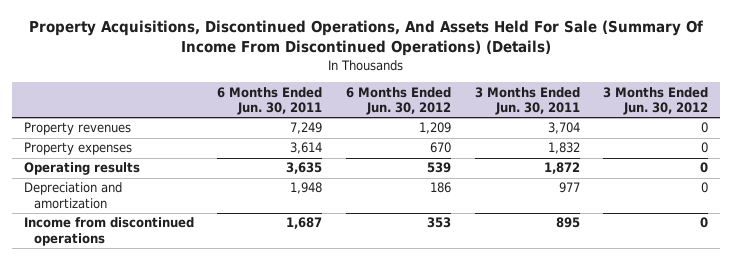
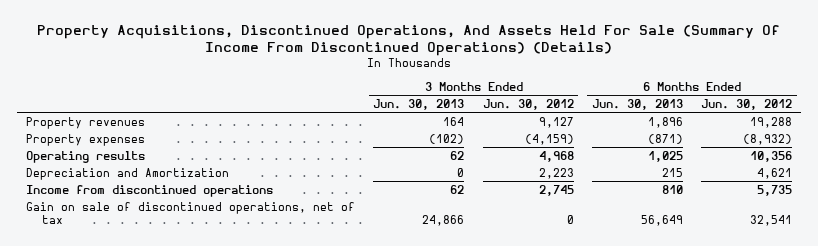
[217,86,323,116] 6 Months Ended Jun. 30, 2011 -> none
[474,86,580,116] 3 Months Ended Jun. 30, 2011 -> none
none -> [373,99,465,111] Jun. 30, 2013
none -> [591,99,683,111] Jun. 30, 2013
[419,122,452,135] 1,209 -> [749,116,792,128] 19,288
[701,122,709,134] 0 -> [538,116,574,128] 9,127
[430,142,452,154] 670 -> [742,133,792,145] (8,932)
[701,142,709,154] 0 -> [524,133,574,145] (4,159)
[427,162,452,174] 539 -> [749,150,792,162] 10,356
[700,162,709,174] 0 -> [538,150,574,162] 4,968
[23,182,122,209] Depreciation and amortization -> [26,167,230,180] Depreciation and Amortization
[430,182,452,194] 186 -> [756,167,792,179] 4,621
[701,182,709,194] 0 -> [538,167,574,179] 2,223
[427,217,452,229] 353 -> [756,184,792,196] 5,735
[700,217,709,229] 0 -> [538,184,574,196] 2,745
none -> [26,201,356,225] Gain on sale of discontinued operations, net of tax

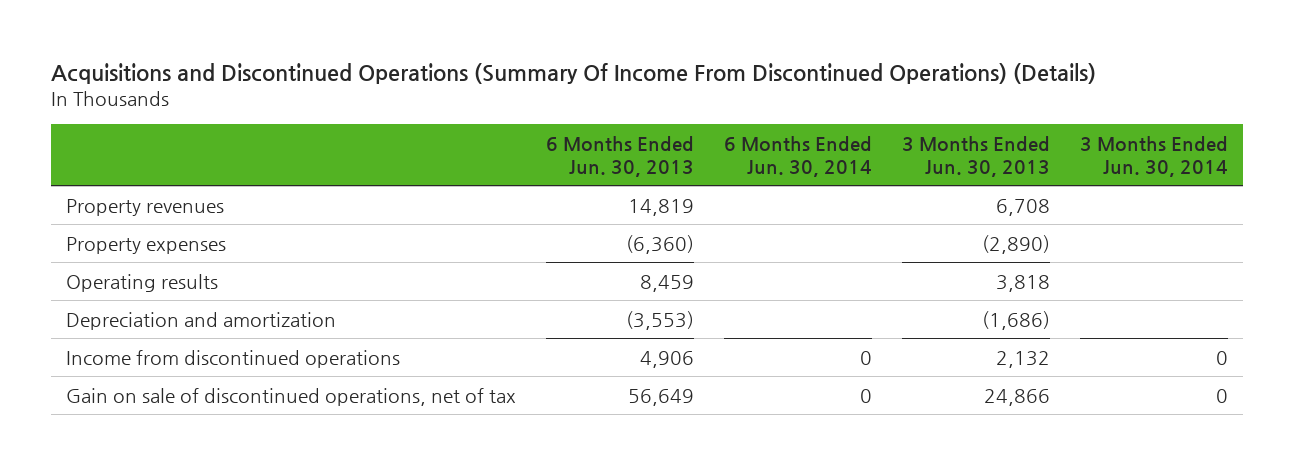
[37,24,781,57] Property Acquisitions, Discontinued Operations, And Assets Held For Sale (Summary Of Income From Discontinued Operations) (Details) -> [50,62,1096,84] Acquisitions and Discontinued Operations (Summary Of Income From Discontinued Operations) (Details)
[482,99,574,111] Jun. 30, 2012 -> none
[700,99,792,111] Jun. 30, 2012 -> none
none -> [723,135,872,178] 6 Months Ended Jun. 30, 2014
none -> [1079,135,1228,178] 3 Months Ended Jun. 30, 2014
[443,116,465,126] 164 -> [995,198,1050,216] 6,708
[647,116,683,128] 1,896 -> [627,198,694,216] 14,819
[429,133,465,144] (102) -> [981,234,1050,254] (2,890)
[647,133,683,144] (871) -> [625,234,694,254] (6,360)
[450,150,465,160] 62 -> [995,274,1050,292] 3,818
[647,150,683,162] 1,025 -> [639,274,694,292] 8,459
[26,167,230,180] Depreciation and Amortization -> [65,311,336,330] Depreciation and amortization
[457,167,465,177] 0 -> [981,310,1050,330] (1,686)
[661,167,683,177] 215 -> [625,310,694,330] (3,553)
[450,184,465,194] 62 -> [995,350,1050,368] 2,132
[661,184,683,194] 810 -> [639,350,694,368] 4,906

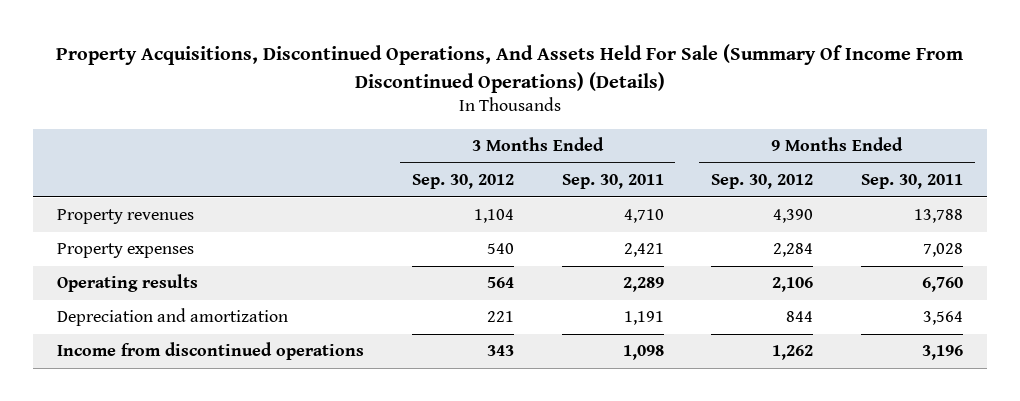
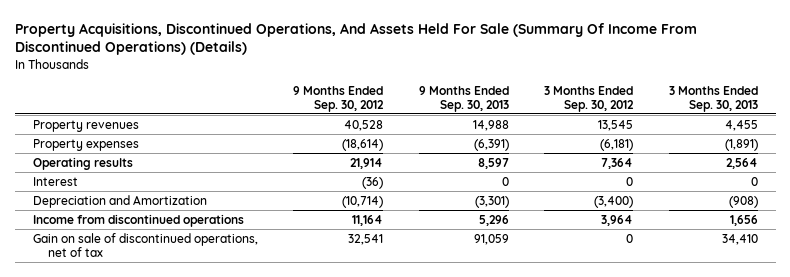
[561,174,664,190] Sep. 30, 2011 -> none
[861,174,964,190] Sep. 30, 2011 -> none
none -> [418,85,509,112] 9 Months Ended Sep. 30, 2013
none -> [668,85,758,112] 3 Months Ended Sep. 30, 2013
[473,209,514,224] 1,104 -> [598,119,634,131] 13,545
[773,209,814,224] 4,390 -> [344,119,384,131] 40,528
[486,243,514,255] 540 -> [600,138,634,151] (6,181)
[773,243,814,258] 2,284 -> [342,138,384,151] (18,614)
[486,277,514,289] 564 -> [601,157,634,169] 7,364
[772,277,814,293] 2,106 -> [350,157,384,169] 21,914
none -> [32,176,78,186] Interest
[56,308,288,327] Depreciation and amortization -> [32,194,207,208] Depreciation and Amortization
[486,311,514,323] 221 -> [594,195,634,208] (3,400)
[786,311,814,323] 844 -> [342,195,384,208] (10,714)
[486,345,514,357] 343 -> [601,214,634,226] 3,964
[772,345,814,361] 1,262 -> [352,214,384,226] 11,164
none -> [32,232,258,257] Gain on sale of discontinued operations, net of tax

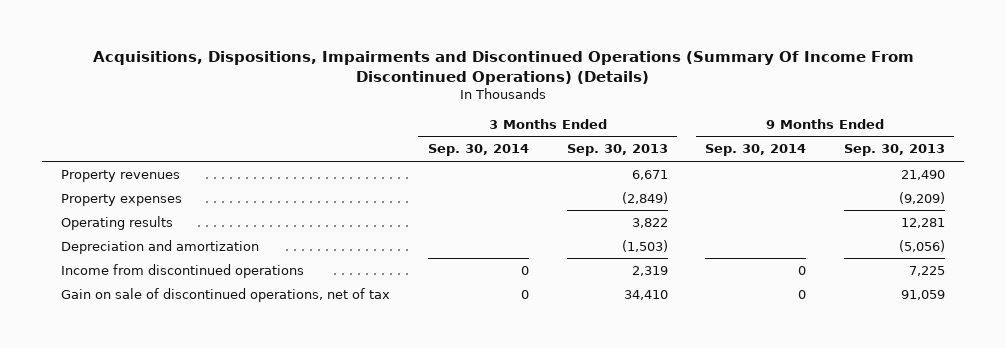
[14,22,697,56] Property Acquisitions, Discontinued Operations, And Assets Held For Sale (Summary Of Income From Discontinued Operations) (Details) -> [93,51,915,86] Acquisitions, Dispositions, Impairments and Discontinued Operations (Summary Of Income From Discontinued Operations) (Details)
[293,85,385,112] 9 Months Ended Sep. 30, 2012 -> none
[544,85,635,112] 3 Months Ended Sep. 30, 2012 -> none
none -> [427,144,529,157] Sep. 30, 2014
none -> [705,144,807,157] Sep. 30, 2014
[32,176,78,186] Interest -> none
[472,119,509,131] 14,988 -> [900,169,945,180] 21,490
[724,119,758,131] 4,455 -> [631,169,668,180] 6,671
[473,138,509,151] (6,391) -> [898,191,945,204] (9,209)
[724,138,758,151] (1,891) -> [621,191,668,204] (2,849)
[477,157,509,169] 8,597 -> [900,217,945,228] 12,281
[725,157,758,169] 2,564 -> [631,217,668,228] 3,822
[32,194,207,208] Depreciation and Amortization -> [61,239,260,254] Depreciation and amortization
[474,195,509,208] (3,301) -> [898,239,945,252] (5,056)
[728,195,758,208] (908) -> [621,239,668,252] (1,503)
[478,214,509,226] 5,296 -> [908,265,945,276] 7,225
[729,214,758,226] 1,656 -> [631,265,668,276] 2,319

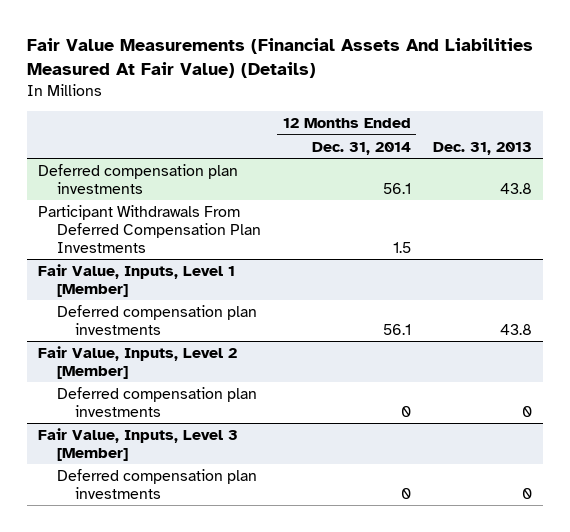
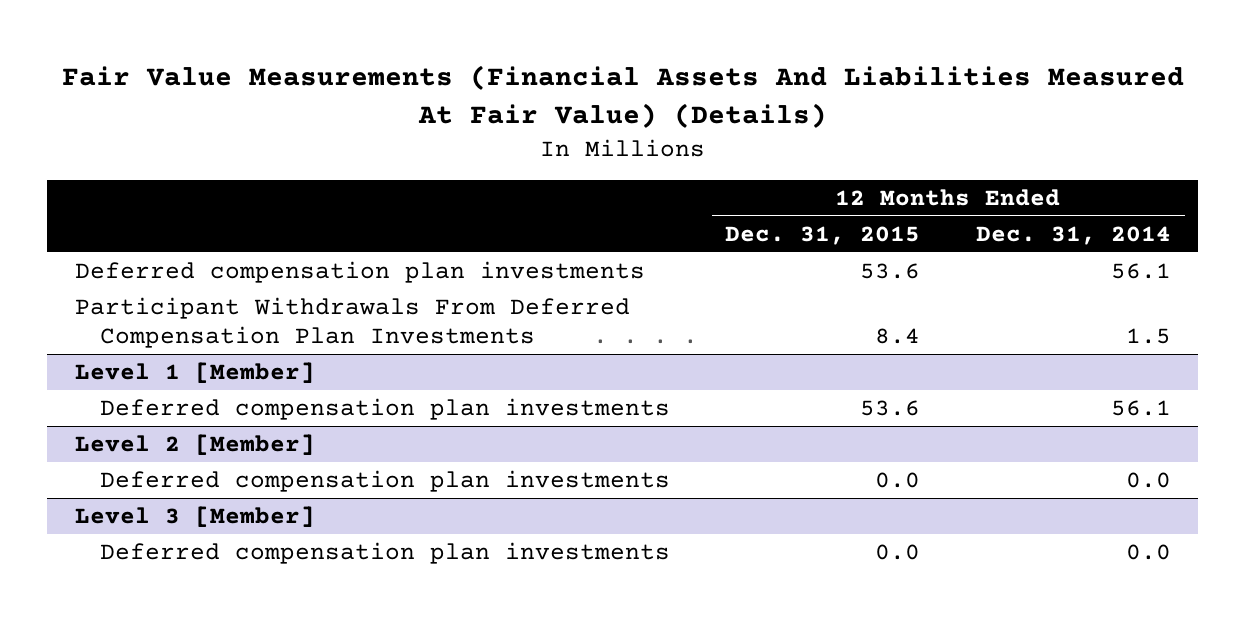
[432,141,532,155] Dec. 31, 2013 -> none
none -> [725,225,921,245] Dec. 31, 2015
[38,263,236,297] Fair Value, Inputs, Level 1 [Member] -> [75,361,316,383] Level 1 [Member]
[38,345,238,379] Fair Value, Inputs, Level 2 [Member] -> [75,433,316,455] Level 2 [Member]
[400,405,411,417] 0 -> [1125,471,1171,488] 0.0
[38,427,239,461] Fair Value, Inputs, Level 3 [Member] -> [75,505,316,527] Level 3 [Member]
[400,487,411,499] 0 -> [1125,543,1171,560] 0.0

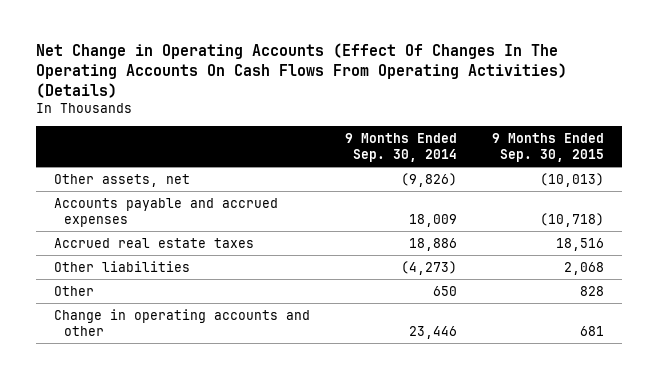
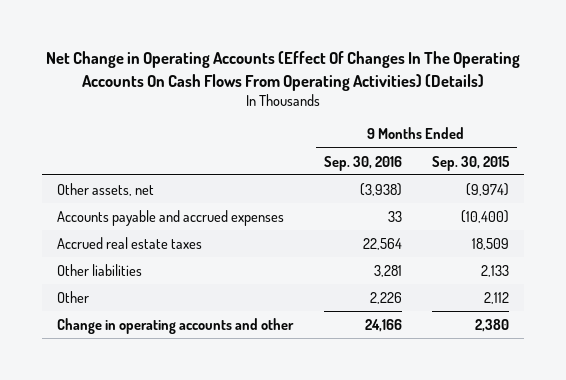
[344,132,457,162] 9 Months Ended Sep. 30, 2014 -> none
none -> [323,155,402,171] Sep. 30, 2016
[540,172,605,187] (10,013) -> [466,182,510,196] (9,974)
[540,212,605,227] (10,718) -> [461,209,510,223] (10,400)
[556,237,605,251] 18,516 -> [472,237,510,250] 18,509
[564,261,605,275] 2,068 -> [481,264,510,277] 2,133
[580,285,605,296] 828 -> [484,291,510,304] 2,112
[580,325,605,336] 681 -> [475,318,510,332] 2,380

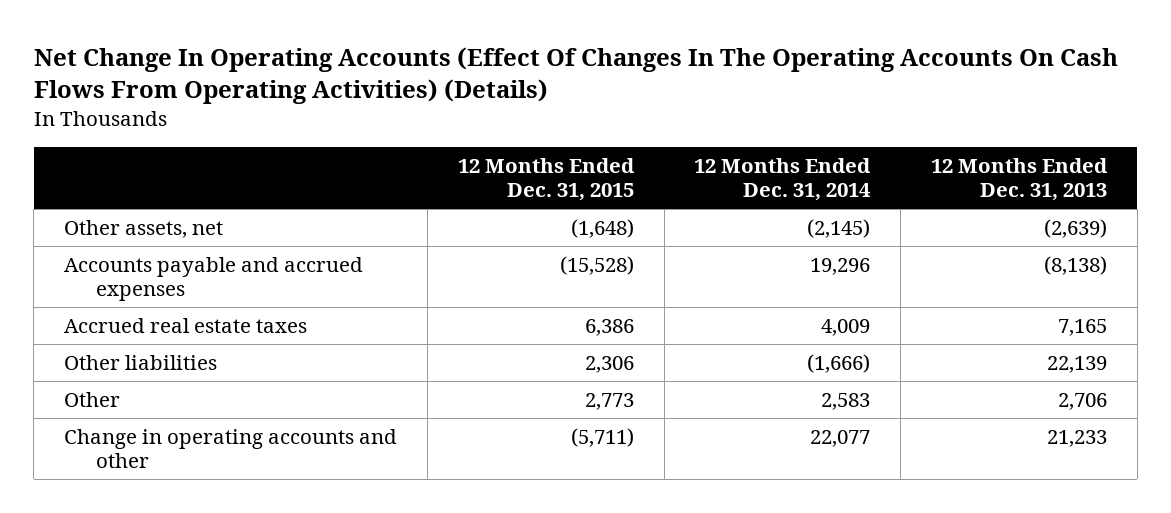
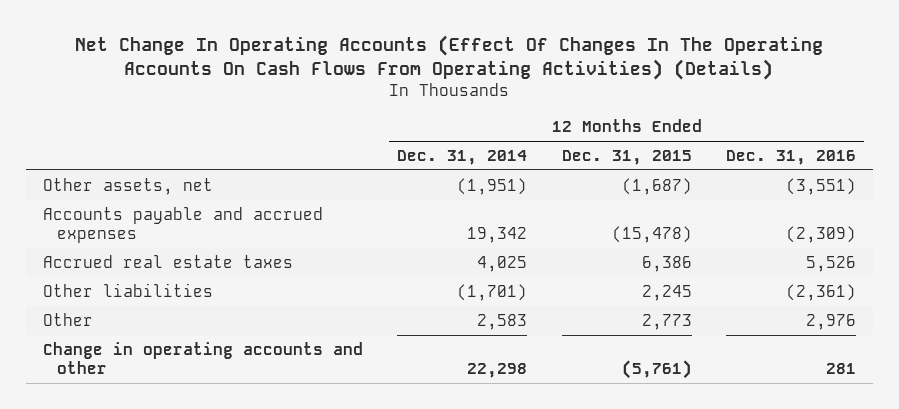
[931,157,1109,201] 12 Months Ended Dec. 31, 2013 -> none
none -> [725,149,856,165] Dec. 31, 2016
[570,219,634,239] (1,648) -> [621,177,692,195] (1,687)
[807,219,871,239] (2,145) -> [457,177,528,195] (1,951)
[559,256,634,276] (15,528) -> [611,225,692,243] (15,478)
[810,258,871,276] 19,296 -> [467,226,528,243] 19,342
[821,319,871,337] 4,009 -> [477,255,528,272] 4,025
[584,356,634,374] 2,306 -> [641,284,692,301] 2,245
[807,354,871,374] (1,666) -> [457,283,528,301] (1,701)
[570,428,634,448] (5,711) -> [621,359,692,379] (5,761)
[810,430,871,448] 22,077 -> [467,362,528,378] 22,298

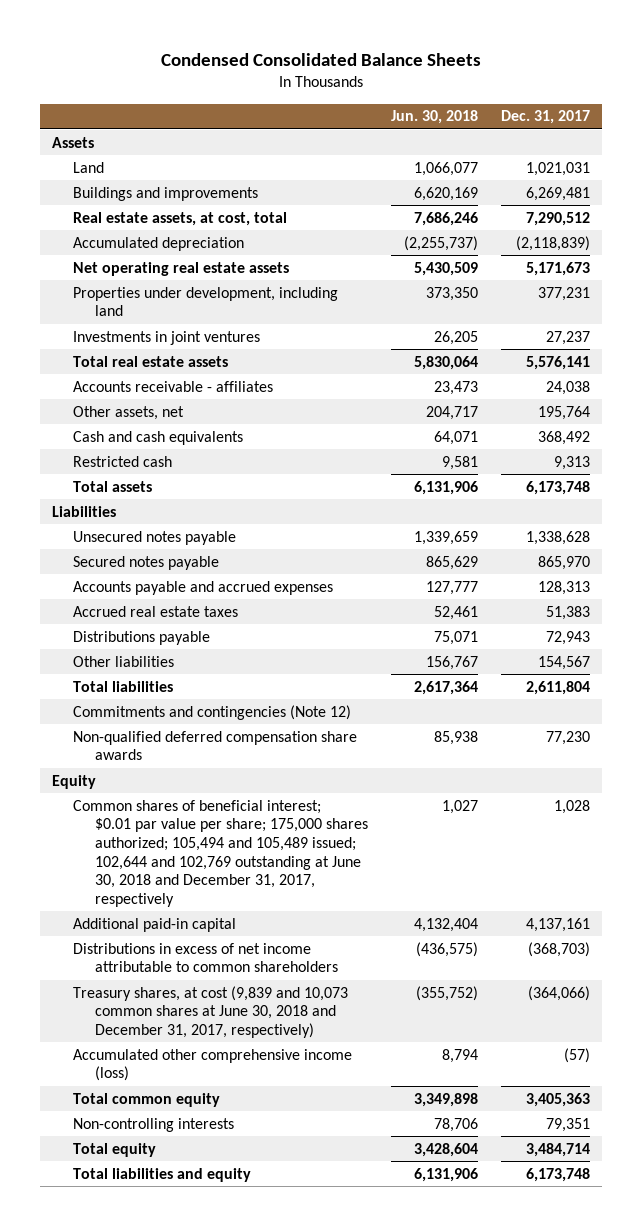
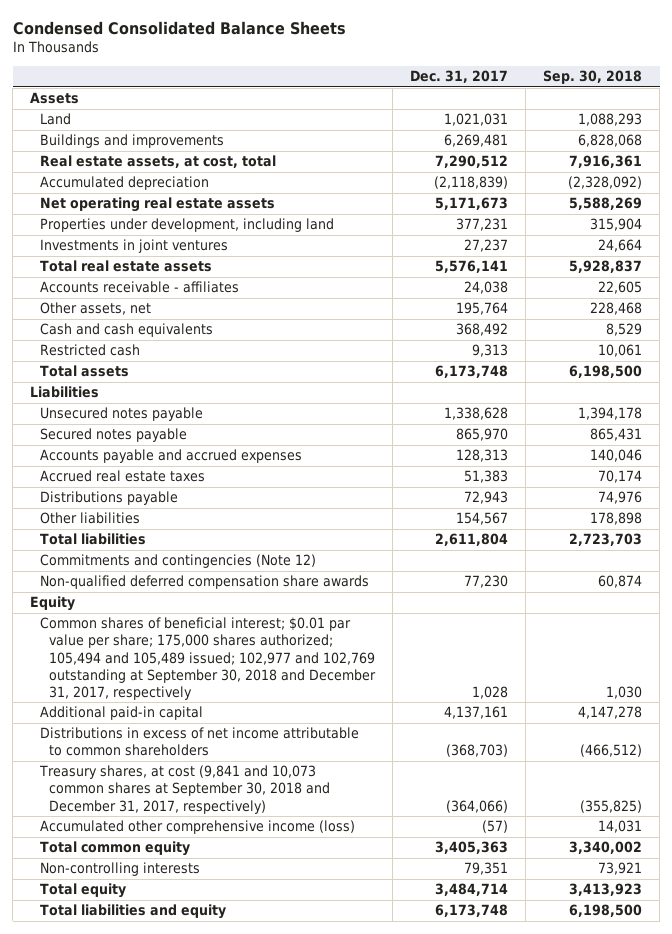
[391,110,479,125] Jun. 30, 2018 -> none
none -> [543,69,643,84] Sep. 30, 2018
[73,799,368,907] Common shares of beneficial interest; $0.01 par value per share; 175,000 shares authorized; 105,494 and 105,489 issued; 102,644 and 102,769 outstanding at June 30, 2018 and December 31, 2017, respectively -> [39,617,377,700] Common shares of beneficial interest; $0.01 par value per share; 175,000 shares authorized; 105,494 and 105,489 issued; 102,977 and 102,769 outstanding at September 30, 2018 and December 31, 2017, respectively
[73,985,349,1039] Treasury shares, at cost (9,839 and 10,073 common shares at June 30, 2018 and December 31, 2017, respectively) -> [38,765,331,814] Treasury shares, at cost (9,841 and 10,073 common shares at September 30, 2018 and December 31, 2017, respectively)

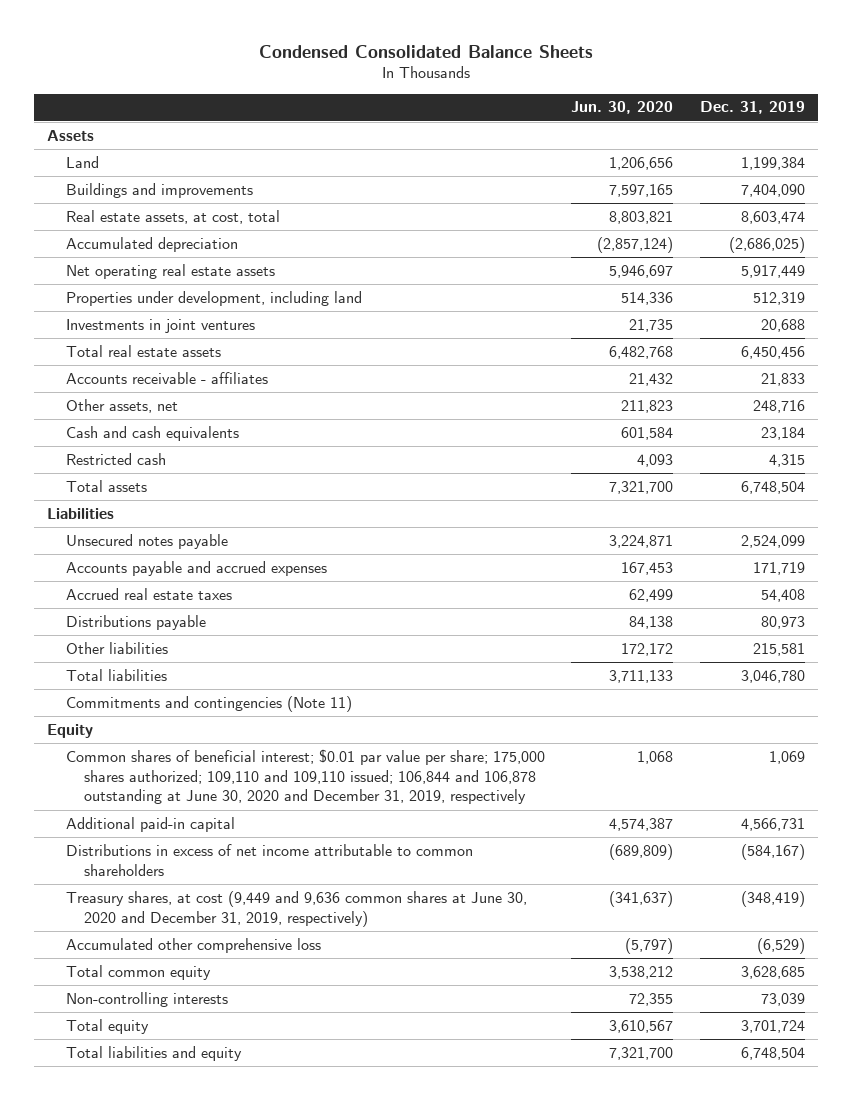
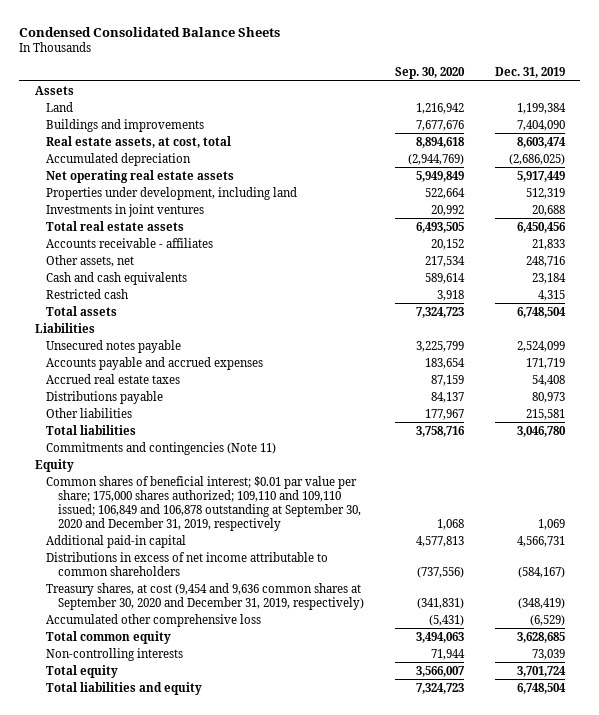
[571,101,674,115] Jun. 30, 2020 -> none
none -> [394,67,465,80] Sep. 30, 2020
[65,748,545,805] Common shares of beneficial interest; $0.01 par value per share; 175,000 shares authorized; 109,110 and 109,110 issued; 106,844 and 106,878 outstanding at June 30, 2020 and December 31, 2019, respectively -> [46,475,362,531] Common shares of beneficial interest; $0.01 par value per share; 175,000 shares authorized; 109,110 and 109,110 issued; 106,849 and 106,878 outstanding at September 30, 2020 and December 31, 2019, respectively
[65,890,527,927] Treasury shares, at cost (9,449 and 9,636 common shares at June 30, 2020 and December 31, 2019, respectively) -> [46,582,365,610] Treasury shares, at cost (9,454 and 9,636 common shares at September 30, 2020 and December 31, 2019, respectively)

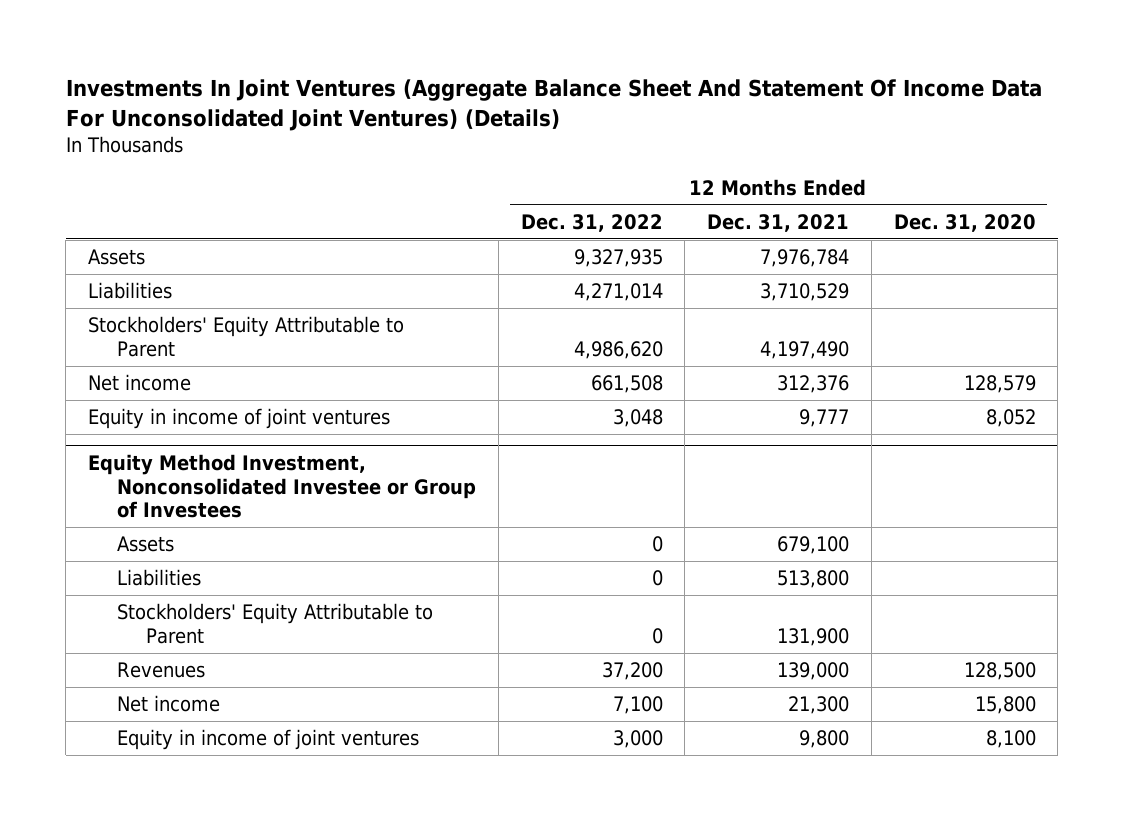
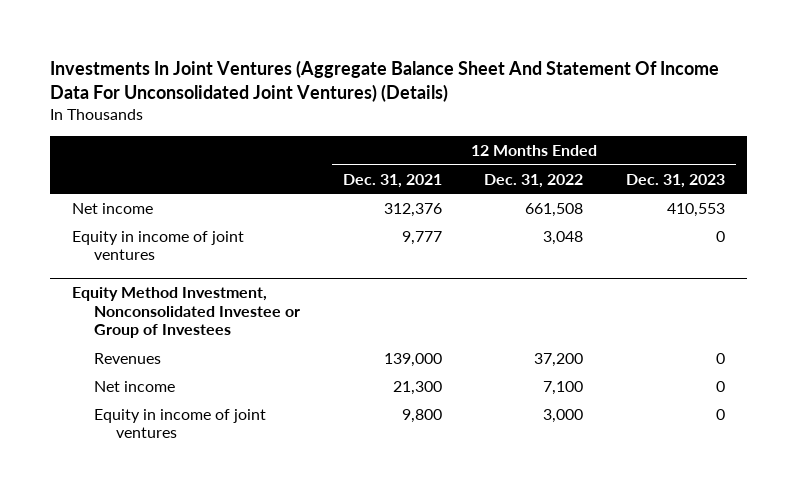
[893,213,1036,232] Dec. 31, 2020 -> none
none -> [626,173,726,188] Dec. 31, 2023
[87,249,145,266] Assets -> none
[87,282,172,300] Liabilities -> none
[87,316,404,357] Stockholders' Equity Attributable to Parent -> none
[117,536,175,553] Assets -> none
[117,569,202,587] Liabilities -> none
[117,603,434,644] Stockholders' Equity Attributable to Parent -> none

